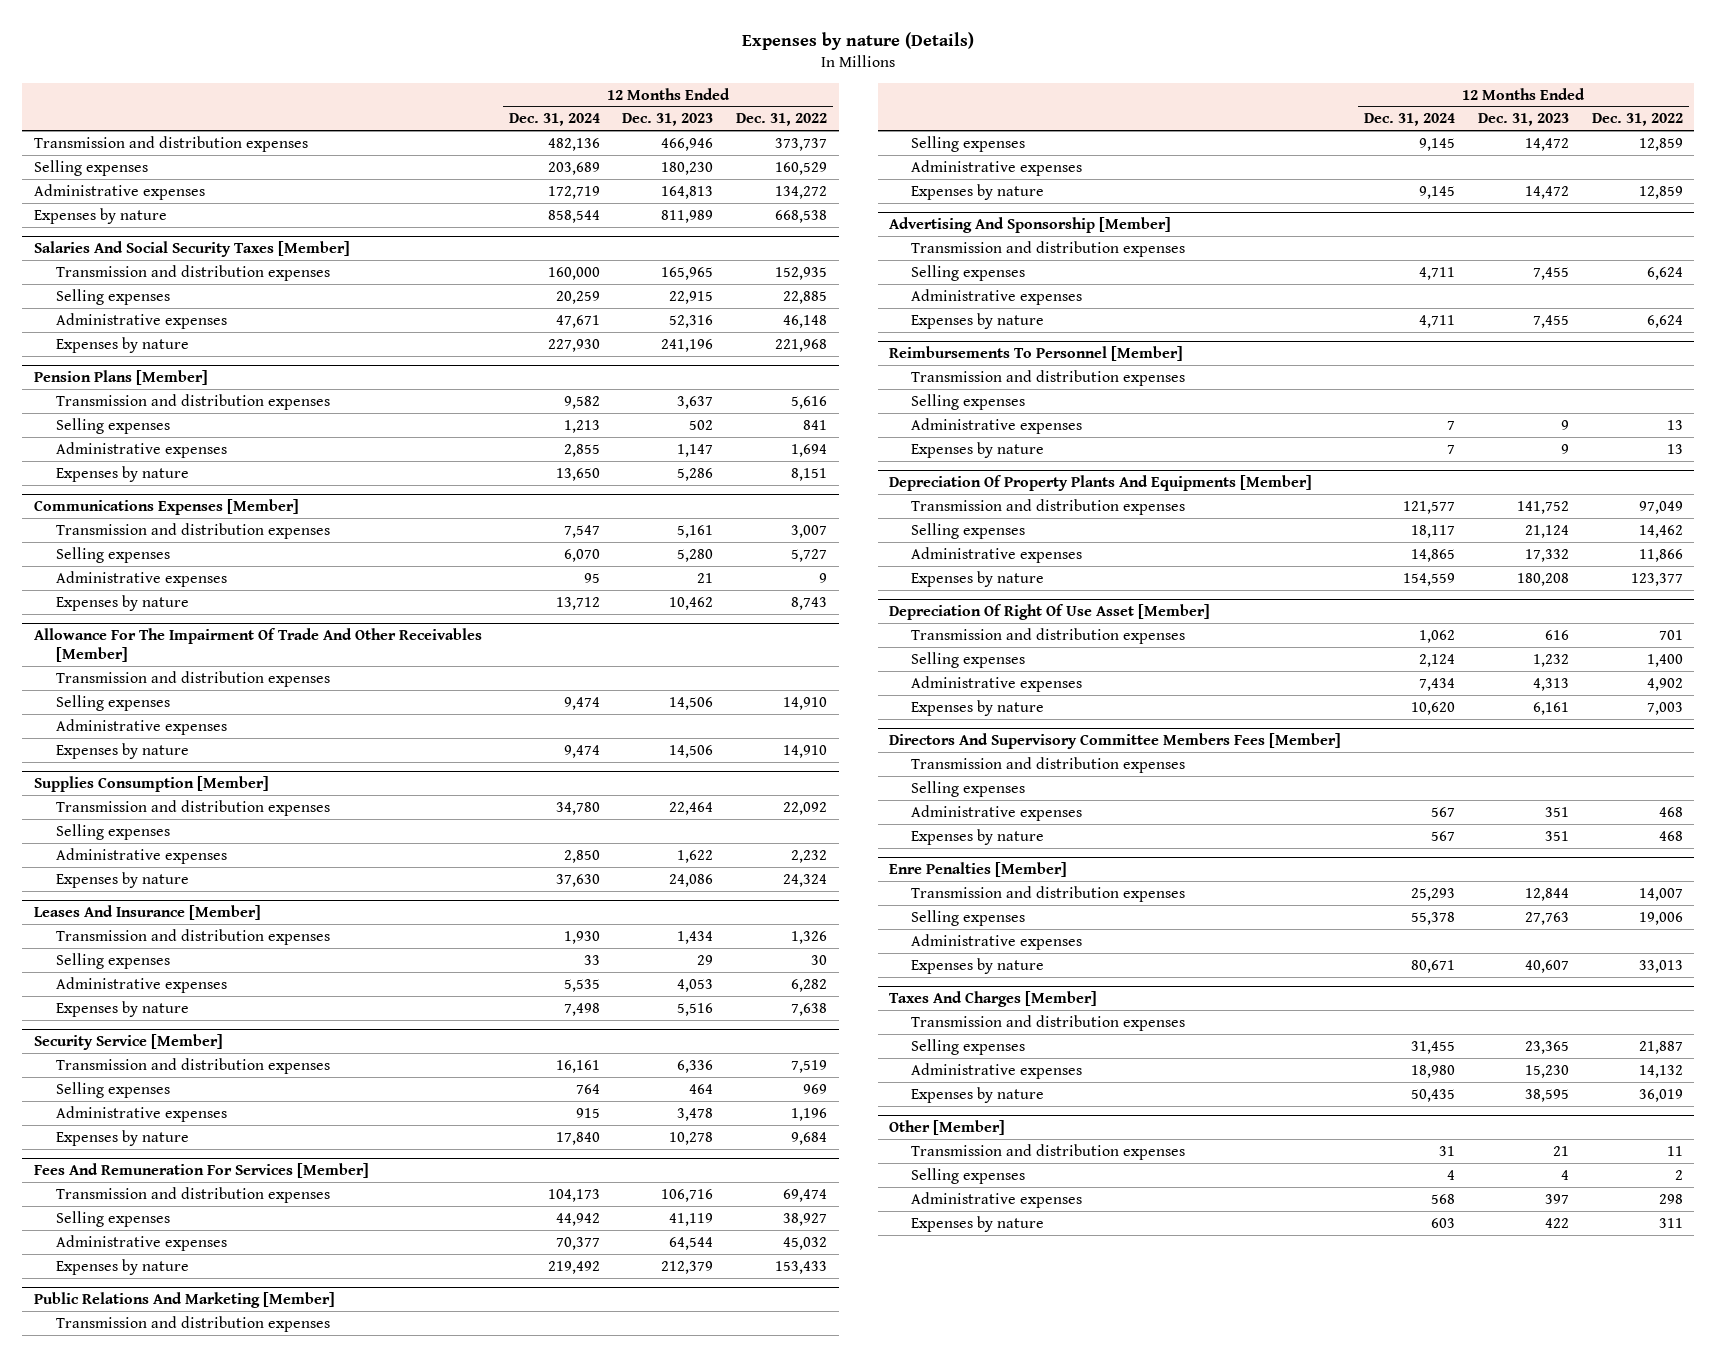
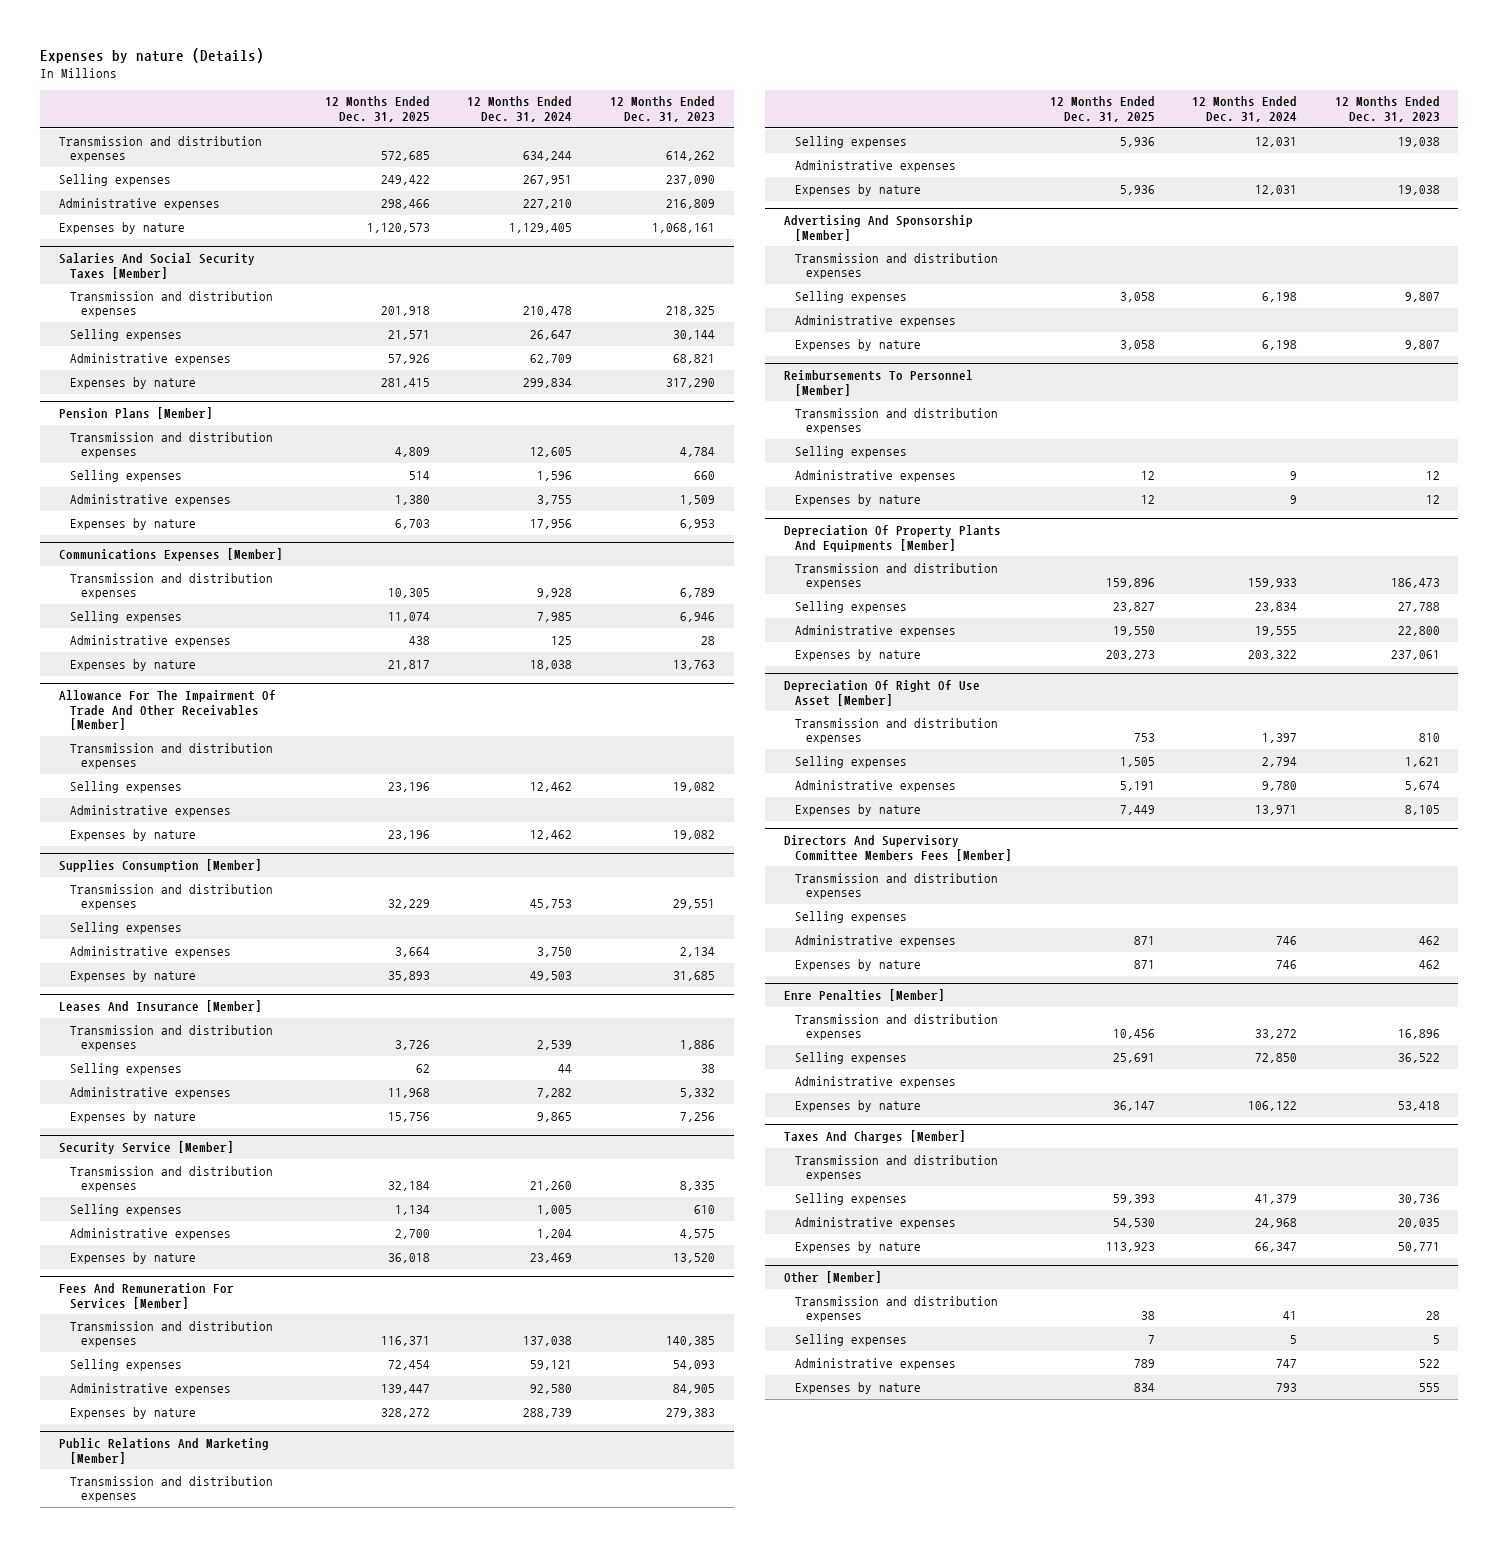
[736,113,828,127] Dec. 31, 2022 -> none
none -> [324,96,430,122] 12 Months Ended Dec. 31, 2025
[547,137,600,151] 482,136 -> [523,151,573,162] 634,244
[661,137,714,151] 466,946 -> [665,151,715,162] 614,262
[547,161,600,175] 203,689 -> [523,174,573,185] 267,951
[661,161,714,175] 180,230 -> [665,174,715,185] 237,090
[547,185,600,199] 172,719 -> [523,198,573,209] 227,210
[661,185,714,199] 164,813 -> [665,198,715,209] 216,809
[547,209,600,223] 858,544 -> [509,222,573,233] 1,129,405
[661,209,714,223] 811,989 -> [651,222,715,233] 1,068,161
[547,266,600,280] 160,000 -> [523,306,573,317] 210,478
[661,266,714,280] 165,965 -> [665,306,715,317] 218,325
[555,290,600,304] 20,259 -> [530,329,573,340] 26,647
[669,290,714,304] 22,915 -> [672,329,715,340] 30,144
[555,314,600,328] 47,671 -> [530,353,573,364] 62,709
[669,314,714,328] 52,316 -> [672,353,715,364] 68,821
[547,338,600,352] 227,930 -> [523,377,573,388] 299,834
[661,338,714,352] 241,196 -> [665,377,715,388] 317,290
[563,395,600,409] 9,582 -> [530,447,573,458] 12,605
[677,395,714,409] 3,637 -> [679,447,715,458] 4,784
[563,419,600,433] 1,213 -> [537,470,573,481] 1,596
[689,419,714,430] 502 -> [693,470,715,480] 660
[563,443,600,457] 2,855 -> [537,494,573,505] 3,755
[677,443,714,457] 1,147 -> [679,494,715,505] 1,509
[555,467,600,481] 13,650 -> [530,518,573,529] 17,956
[677,467,714,481] 5,286 -> [679,518,715,529] 6,953
[563,524,600,538] 7,547 -> [537,588,573,599] 9,928
[677,524,714,538] 5,161 -> [679,588,715,599] 6,789
[563,548,600,562] 6,070 -> [537,611,573,622] 7,985
[677,548,714,562] 5,280 -> [679,611,715,622] 6,946
[583,572,600,583] 95 -> [551,635,573,645] 125
[697,572,714,583] 21 -> [700,635,715,645] 28
[555,596,600,610] 13,712 -> [530,659,573,670] 18,038
[669,596,714,610] 10,462 -> [672,659,715,670] 13,763
[563,696,600,710] 9,474 -> [530,781,573,792] 12,462
[669,696,714,710] 14,506 -> [672,781,715,792] 19,082
[563,744,600,758] 9,474 -> [530,829,573,840] 12,462
[669,744,714,758] 14,506 -> [672,829,715,840] 19,082
[555,801,600,815] 34,780 -> [530,899,573,910] 45,753
[669,801,714,815] 22,464 -> [672,899,715,910] 29,551
[563,849,600,863] 2,850 -> [537,946,573,957] 3,750
[677,849,714,863] 1,622 -> [679,946,715,957] 2,134
[555,873,600,887] 37,630 -> [530,970,573,981] 49,503
[669,873,714,887] 24,086 -> [672,970,715,981] 31,685
[563,930,600,944] 1,930 -> [537,1040,573,1051] 2,539
[677,930,714,944] 1,434 -> [679,1040,715,1051] 1,886
[583,954,600,965] 33 -> [558,1063,573,1073] 44
[697,954,714,965] 29 -> [700,1063,715,1073] 38
[563,978,600,992] 5,535 -> [537,1087,573,1098] 7,282
[677,978,714,992] 4,053 -> [679,1087,715,1098] 5,332
[563,1002,600,1016] 7,498 -> [537,1111,573,1122] 9,865
[677,1002,714,1016] 5,516 -> [679,1111,715,1122] 7,256
[555,1059,600,1073] 16,161 -> [530,1181,573,1192] 21,260
[677,1059,714,1073] 6,336 -> [679,1181,715,1192] 8,335
[575,1083,600,1094] 764 -> [537,1204,573,1215] 1,005
[689,1083,714,1094] 464 -> [693,1204,715,1214] 610
[575,1107,600,1118] 915 -> [537,1228,573,1239] 1,204
[677,1107,714,1121] 3,478 -> [679,1228,715,1239] 4,575
[555,1131,600,1145] 17,840 -> [530,1252,573,1263] 23,469
[669,1131,714,1145] 10,278 -> [672,1252,715,1263] 13,520
[547,1188,600,1202] 104,173 -> [523,1336,573,1347] 137,038
[661,1188,714,1202] 106,716 -> [665,1336,715,1347] 140,385
[555,1212,600,1226] 44,942 -> [530,1359,573,1370] 59,121
[669,1212,714,1226] 41,119 -> [672,1359,715,1370] 54,093
[555,1236,600,1250] 70,377 -> [530,1383,573,1394] 92,580
[669,1236,714,1250] 64,544 -> [672,1383,715,1394] 84,905
[547,1260,600,1274] 219,492 -> [523,1407,573,1418] 288,739
[661,1260,714,1274] 212,379 -> [665,1407,715,1418] 279,383
[1419,137,1456,151] 9,145 -> [1255,136,1298,147] 12,031
[1524,137,1569,151] 14,472 -> [1397,136,1440,147] 19,038
[1419,185,1456,199] 9,145 -> [1255,184,1298,195] 12,031
[1524,185,1569,199] 14,472 -> [1397,184,1440,195] 19,038
[1419,266,1456,280] 4,711 -> [1262,291,1298,302] 6,198
[1532,266,1569,280] 7,455 -> [1404,291,1440,302] 9,807
[1419,314,1456,328] 4,711 -> [1262,339,1298,350] 6,198
[1532,314,1569,328] 7,455 -> [1404,339,1440,350] 9,807
[1447,420,1456,430] 7 -> [1290,470,1298,480] 9
[1560,419,1569,430] 9 -> [1425,470,1440,480] 12
[1447,444,1456,454] 7 -> [1290,494,1298,504] 9
[1560,443,1569,454] 9 -> [1425,494,1440,504] 12
[1403,500,1456,514] 121,577 -> [1248,578,1298,589] 159,933
[1516,500,1569,514] 141,752 -> [1390,578,1440,589] 186,473
[1411,524,1456,538] 18,117 -> [1255,601,1298,612] 23,834
[1524,524,1569,538] 21,124 -> [1397,601,1440,612] 27,788
[1411,548,1456,562] 14,865 -> [1255,625,1298,636] 19,555
[1524,548,1569,562] 17,332 -> [1397,625,1440,636] 22,800
[1403,572,1456,586] 154,559 -> [1248,649,1298,660] 203,322
[1516,572,1569,586] 180,208 -> [1390,649,1440,660] 237,061
[1419,629,1456,643] 1,062 -> [1262,733,1298,744] 1,397
[1544,629,1569,640] 616 -> [1418,733,1440,743] 810
[1419,653,1456,667] 2,124 -> [1262,756,1298,767] 2,794
[1532,653,1569,667] 1,232 -> [1404,756,1440,767] 1,621
[1419,677,1456,691] 7,434 -> [1262,780,1298,791] 9,780
[1532,677,1569,691] 4,313 -> [1404,780,1440,791] 5,674
[1411,701,1456,715] 10,620 -> [1255,804,1298,815] 13,971
[1532,701,1569,715] 6,161 -> [1404,804,1440,815] 8,105
[1431,806,1456,817] 567 -> [1276,935,1298,945] 746
[1544,806,1569,817] 351 -> [1418,935,1440,945] 462
[1431,830,1456,841] 567 -> [1276,959,1298,969] 746
[1544,830,1569,841] 351 -> [1418,959,1440,969] 462
[1411,887,1456,901] 25,293 -> [1255,1029,1298,1040] 33,272
[1524,887,1569,901] 12,844 -> [1397,1029,1440,1040] 16,896
[1411,911,1456,925] 55,378 -> [1255,1052,1298,1063] 72,850
[1524,911,1569,925] 27,763 -> [1397,1052,1440,1063] 36,522
[1411,959,1456,973] 80,671 -> [1248,1100,1298,1111] 106,122
[1524,959,1569,973] 40,607 -> [1397,1100,1440,1111] 53,418
[1411,1040,1456,1054] 31,455 -> [1255,1193,1298,1204] 41,379
[1524,1040,1569,1054] 23,365 -> [1397,1193,1440,1204] 30,736
[1411,1064,1456,1078] 18,980 -> [1255,1217,1298,1228] 24,968
[1524,1064,1569,1078] 15,230 -> [1397,1217,1440,1228] 20,035
[1411,1088,1456,1102] 50,435 -> [1255,1241,1298,1252] 66,347
[1524,1088,1569,1102] 38,595 -> [1397,1241,1440,1252] 50,771
[1439,1145,1456,1156] 31 -> [1283,1311,1298,1321] 41
[1552,1145,1569,1156] 21 -> [1425,1311,1440,1321] 28
[1447,1169,1456,1180] 4 -> [1290,1334,1298,1344] 5
[1560,1169,1569,1180] 4 -> [1432,1334,1440,1344] 5
[1431,1193,1456,1204] 568 -> [1276,1358,1298,1368] 747
[1544,1193,1569,1204] 397 -> [1418,1358,1440,1368] 522
[1431,1217,1456,1228] 603 -> [1276,1382,1298,1392] 793
[1544,1217,1569,1228] 422 -> [1418,1382,1440,1392] 555

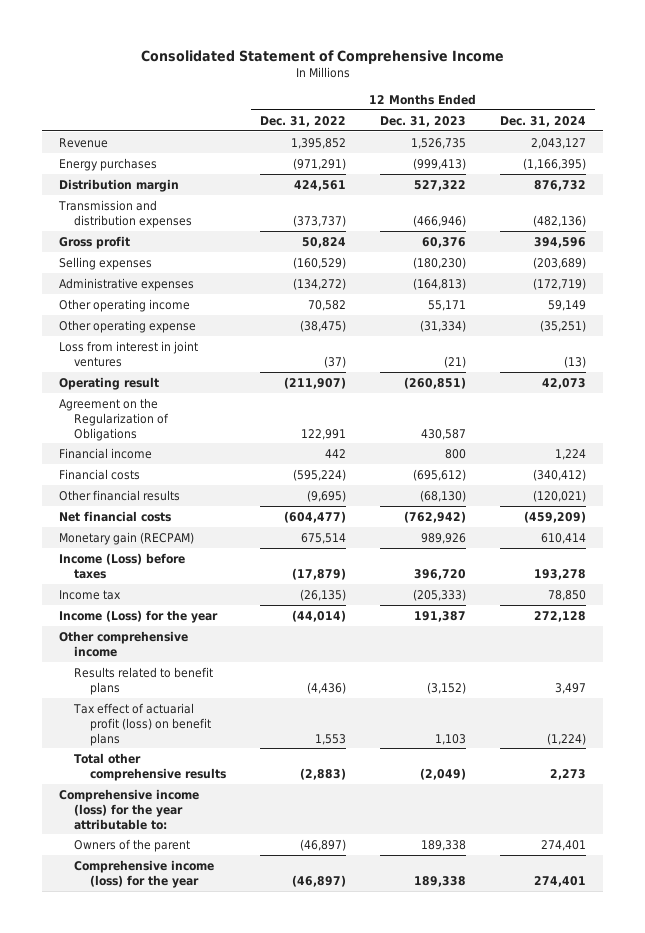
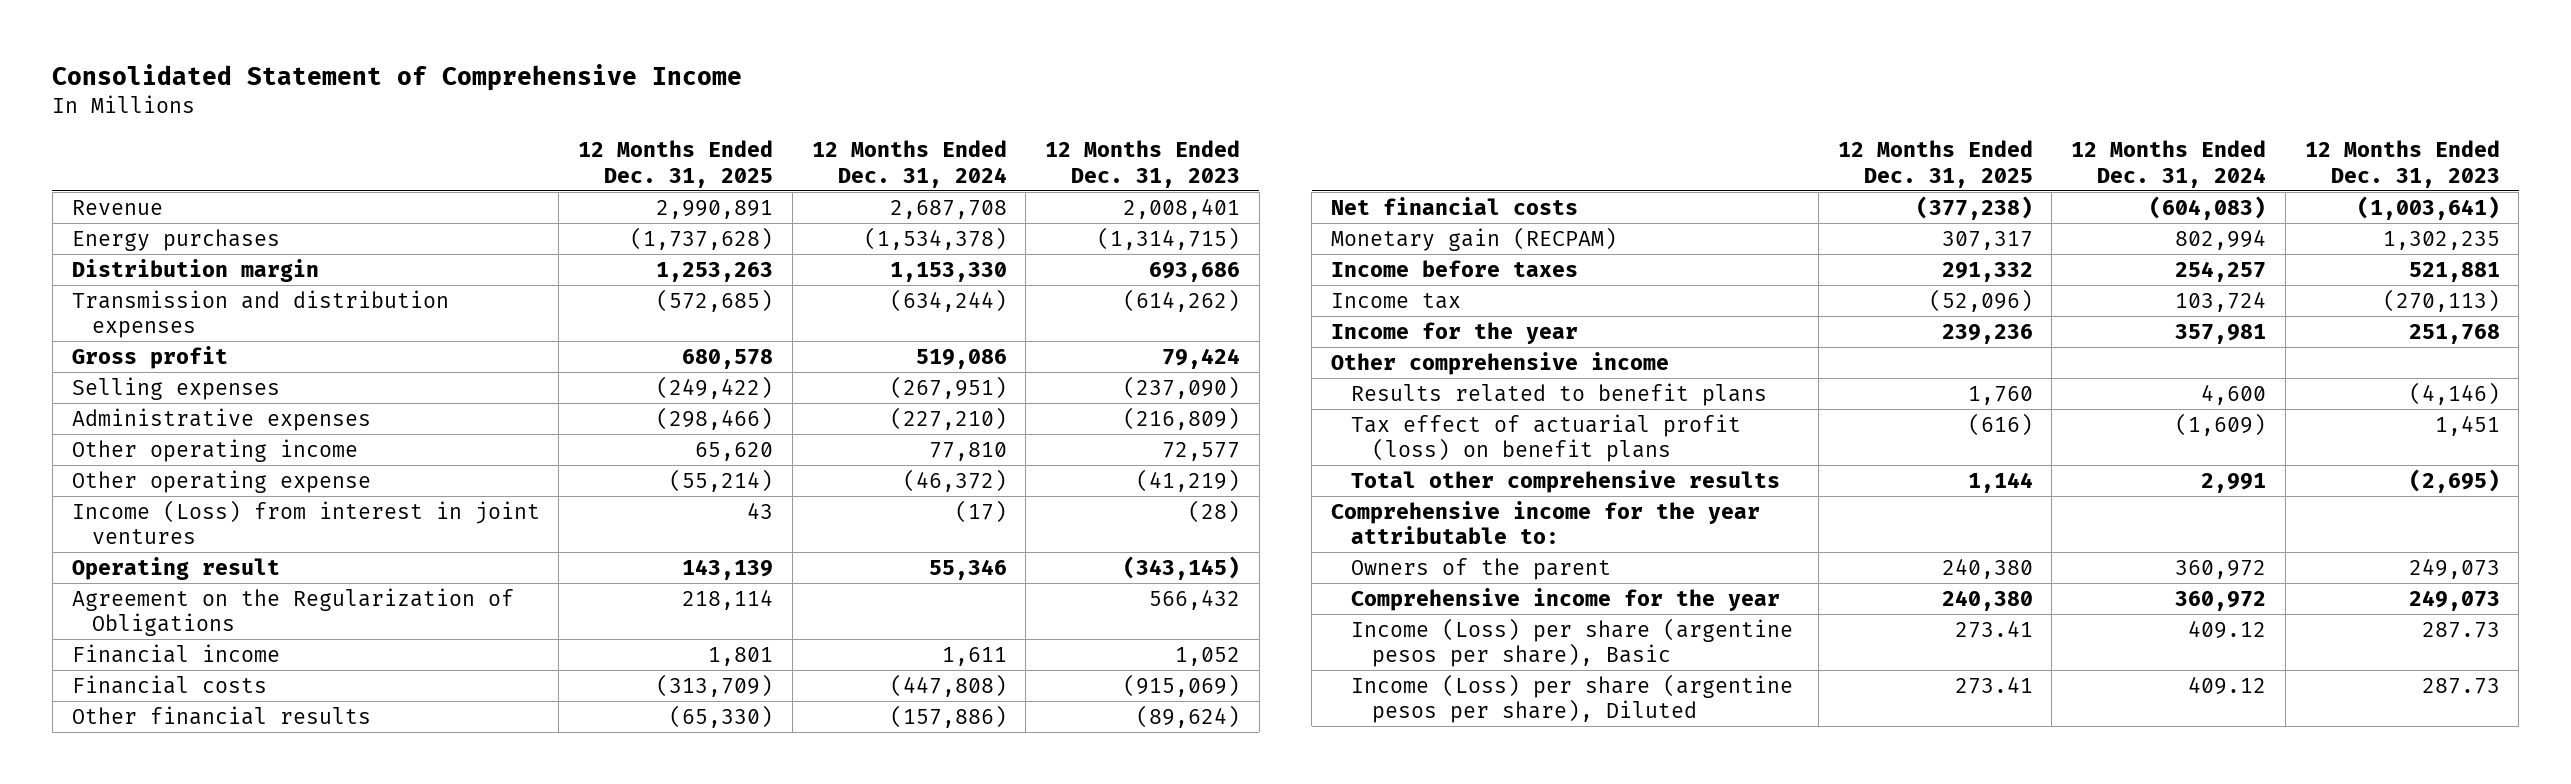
[259,115,346,127] Dec. 31, 2022 -> none
none -> [578,140,774,188] 12 Months Ended Dec. 31, 2025
[411,137,467,149] 1,526,735 -> [1123,197,1241,219] 2,008,401
[531,137,587,149] 2,043,127 -> [889,199,1007,219] 2,687,708
[413,157,467,170] (999,413) -> [1097,226,1241,250] (1,314,715)
[523,157,587,170] (1,166,395) -> [863,226,1007,250] (1,534,378)
[414,179,467,191] 527,322 -> [1149,261,1241,282] 693,686
[534,179,587,191] 876,732 -> [889,261,1007,282] 1,153,330
[413,214,467,227] (466,946) -> [1123,288,1241,312] (614,262)
[533,214,587,227] (482,136) -> [889,288,1007,312] (634,244)
[422,236,467,248] 60,376 -> [1162,347,1241,369] 79,424
[534,236,587,248] 394,596 -> [915,348,1007,369] 519,086
[413,256,467,269] (180,230) -> [1123,375,1241,399] (237,090)
[533,256,587,269] (203,689) -> [889,375,1007,399] (267,951)
[413,277,467,290] (164,813) -> [1123,406,1241,430] (216,809)
[533,277,587,290] (172,719) -> [889,406,1007,430] (227,210)
[428,299,467,311] 55,171 -> [1162,441,1241,461] 72,577
[548,299,587,311] 59,149 -> [928,441,1007,461] 77,810
[420,319,467,332] (31,334) -> [1136,468,1241,492] (41,219)
[540,319,587,332] (35,251) -> [902,468,1007,492] (46,372)
[59,340,199,367] Loss from interest in joint ventures -> [71,499,540,545] Income (Loss) from interest in joint ventures
[444,355,467,368] (21) -> [1188,499,1241,523] (28)
[564,355,587,368] (13) -> [954,499,1007,523] (17)
[404,376,467,389] (260,851) -> [1123,555,1241,580] (343,145)
[542,377,587,389] 42,073 -> [928,558,1007,580] 55,346
[421,428,467,440] 430,587 -> [1149,588,1241,610] 566,432
[445,448,467,459] 800 -> [1175,646,1241,666] 1,052
[555,448,587,460] 1,224 -> [941,646,1007,666] 1,611
[413,468,467,481] (695,612) -> [1123,673,1241,697] (915,069)
[533,468,587,481] (340,412) -> [889,673,1007,697] (447,808)
[420,489,467,502] (68,130) -> [1136,704,1241,728] (89,624)
[533,489,587,502] (120,021) -> [889,704,1007,728] (157,886)
[404,510,467,523] (762,942) -> [2356,195,2500,220] (1,003,641)
[524,510,587,523] (459,209) -> [2149,195,2267,220] (604,083)
[421,532,467,544] 989,926 -> [2382,230,2500,250] 1,302,235
[541,532,587,544] 610,414 -> [2175,228,2267,250] 802,994
[59,552,186,579] Income (Loss) before taxes -> [1331,259,1579,277] Income before taxes
[414,568,467,580] 396,720 -> [2408,261,2500,282] 521,881
[534,568,587,580] 193,278 -> [2175,260,2267,282] 254,257
[413,588,467,601] (205,333) -> [2382,288,2500,312] (270,113)
[548,589,587,601] 78,850 -> [2175,290,2267,312] 103,724
[59,609,219,623] Income (Loss) for the year -> [1331,321,1579,344] Income for the year
[414,610,467,622] 191,387 -> [2408,323,2500,344] 251,768
[534,610,587,622] 272,128 -> [2175,323,2267,344] 357,981
[427,681,467,694] (3,152) -> [2408,381,2500,405] (4,146)
[555,682,587,694] 3,497 -> [2201,383,2267,405] 4,600
[435,733,467,745] 1,103 -> [2434,414,2500,436] 1,451
[547,732,587,745] (1,224) -> [2175,412,2267,436] (1,609)
[420,767,467,780] (2,049) -> [2408,468,2500,493] (2,695)
[550,768,587,780] 2,273 -> [2201,472,2267,493] 2,991
[59,788,200,830] Comprehensive income (loss) for the year attributable to: -> [1331,500,1761,545] Comprehensive income for the year attributable to:
[421,839,467,851] 189,338 -> [2408,557,2500,579] 249,073
[541,839,587,851] 274,401 -> [2175,559,2267,579] 360,972
[74,859,215,888] Comprehensive income (loss) for the year -> [1351,587,1781,611] Comprehensive income for the year
[414,875,467,887] 189,338 -> [2408,589,2500,611] 249,073
[534,875,587,887] 274,401 -> [2175,590,2267,611] 360,972
none -> [1351,617,1794,668] Income (Loss) per share (argentine pesos per share), Basic
none -> [1351,673,1794,724] Income (Loss) per share (argentine pesos per share), Diluted

